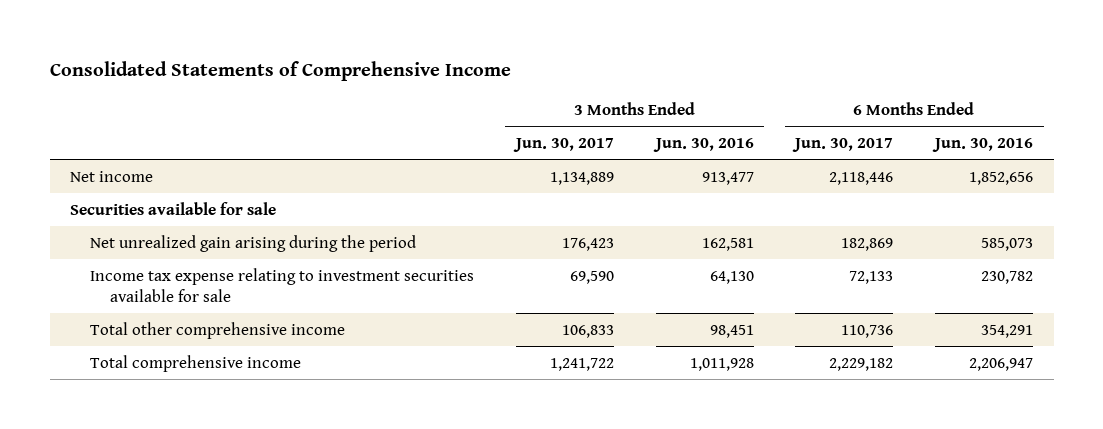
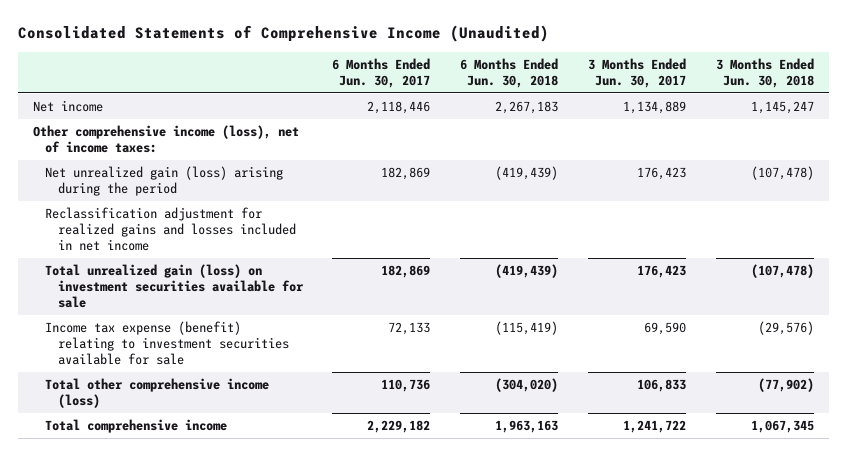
[49,60,511,81] Consolidated Statements of Comprehensive Income -> [18,25,550,43] Consolidated Statements of Comprehensive Income (Unaudited)
[652,137,754,152] Jun. 30, 2016 -> none
[932,137,1034,152] Jun. 30, 2016 -> none
none -> [460,57,559,88] 6 Months Ended Jun. 30, 2018
none -> [715,57,814,88] 3 Months Ended Jun. 30, 2018
[70,201,277,215] Securities available for sale -> none
none -> [33,125,300,154] Other comprehensive income (loss), net of income taxes:
[90,234,417,252] Net unrealized gain arising during the period -> [45,166,284,197] Net unrealized gain (loss) arising during the period
none -> [45,207,296,252] Reclassification adjustment for realized gains and losses included in net income
none -> [45,264,304,309] Total unrealized gain (loss) on investment securities available for sale
[90,267,475,302] Income tax expense relating to investment securities available for sale -> [45,321,289,366] Income tax expense (benefit) relating to investment securities available for sale
[90,321,346,339] Total other comprehensive income -> [45,378,270,409] Total other comprehensive income (loss)

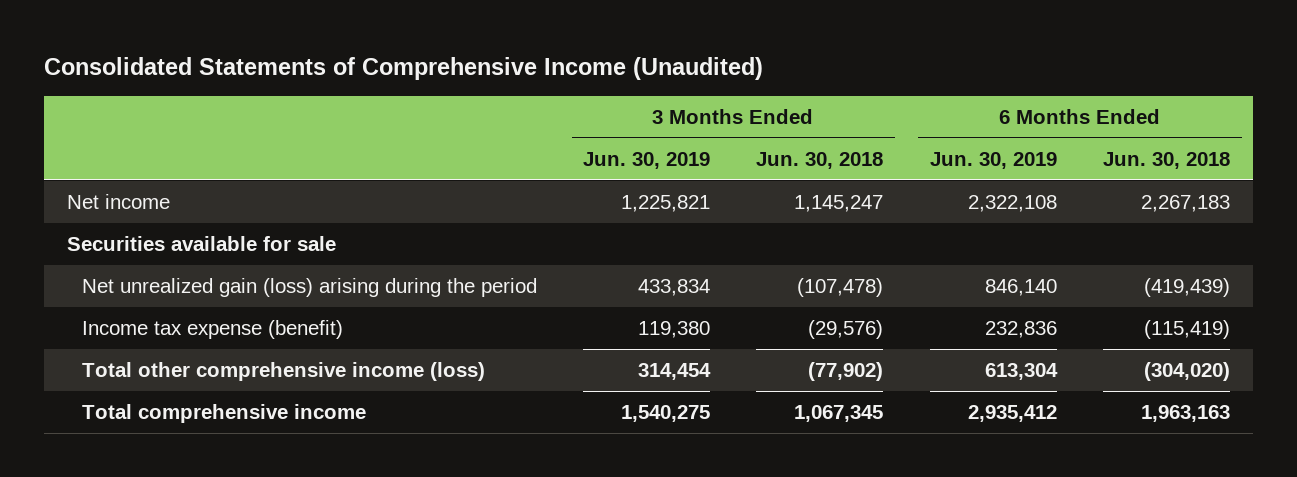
[332,57,431,88] 6 Months Ended Jun. 30, 2017 -> none
[587,57,686,88] 3 Months Ended Jun. 30, 2017 -> none
none -> [583,151,711,169] Jun. 30, 2019
none -> [929,151,1057,169] Jun. 30, 2019
[33,125,300,154] Other comprehensive income (loss), net of income taxes: -> none
none -> [66,236,336,252] Securities available for sale
[45,207,296,252] Reclassification adjustment for realized gains and losses included in net income -> none
[45,264,304,309] Total unrealized gain (loss) on investment securities available for sale -> none
[45,321,289,366] Income tax expense (benefit) relating to investment securities available for sale -> [81,320,343,340] Income tax expense (benefit)

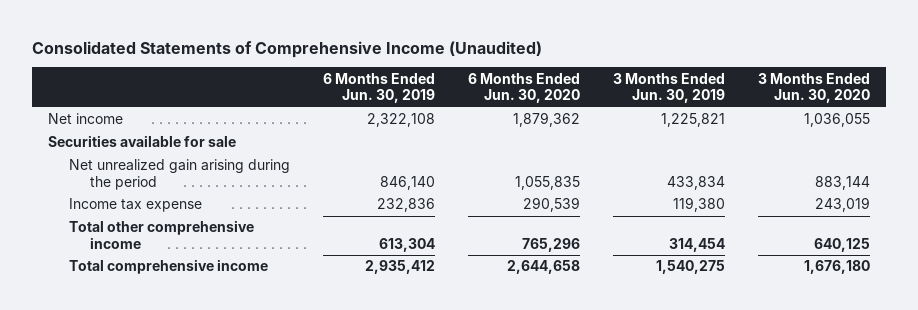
[756,151,884,169] Jun. 30, 2018 -> none
[1102,151,1230,169] Jun. 30, 2018 -> none
none -> [468,72,581,104] 6 Months Ended Jun. 30, 2020
none -> [757,72,870,104] 3 Months Ended Jun. 30, 2020
[81,278,537,298] Net unrealized gain (loss) arising during the period -> [69,159,291,190] Net unrealized gain arising during the period
[81,320,343,340] Income tax expense (benefit) -> [69,198,203,213] Income tax expense
[81,362,485,382] Total other comprehensive income (loss) -> [69,220,255,249] Total other comprehensive income

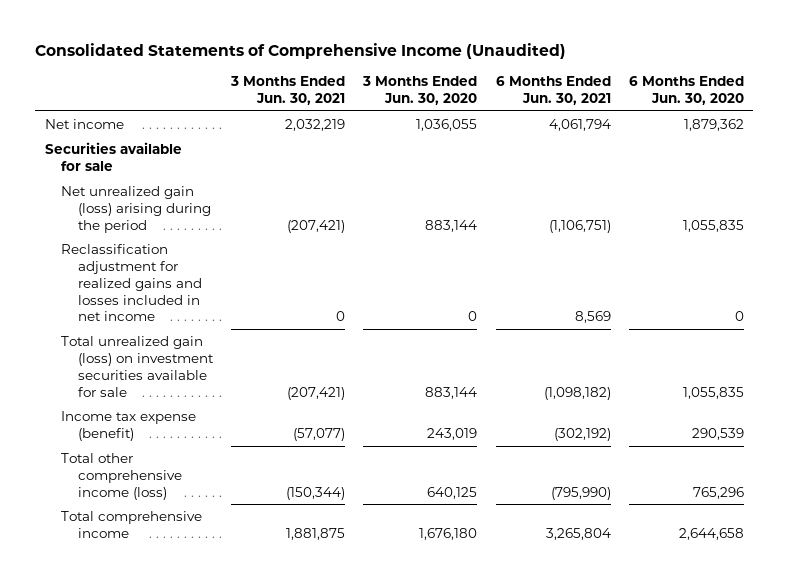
[323,72,436,104] 6 Months Ended Jun. 30, 2019 -> none
[612,72,725,104] 3 Months Ended Jun. 30, 2019 -> none
none -> [229,76,345,106] 3 Months Ended Jun. 30, 2021
none -> [495,76,611,106] 6 Months Ended Jun. 30, 2021
[69,159,291,190] Net unrealized gain arising during the period -> [61,186,211,233] Net unrealized gain (loss) arising during the period
none -> [61,244,202,322] Reclassification adjustment for realized gains and losses included in net income
none -> [61,336,214,397] Total unrealized gain (loss) on investment securities available for sale
[69,198,203,213] Income tax expense -> [61,411,197,441] Income tax expense (benefit)
[69,220,255,249] Total other comprehensive income -> [61,453,182,500] Total other comprehensive income (loss)

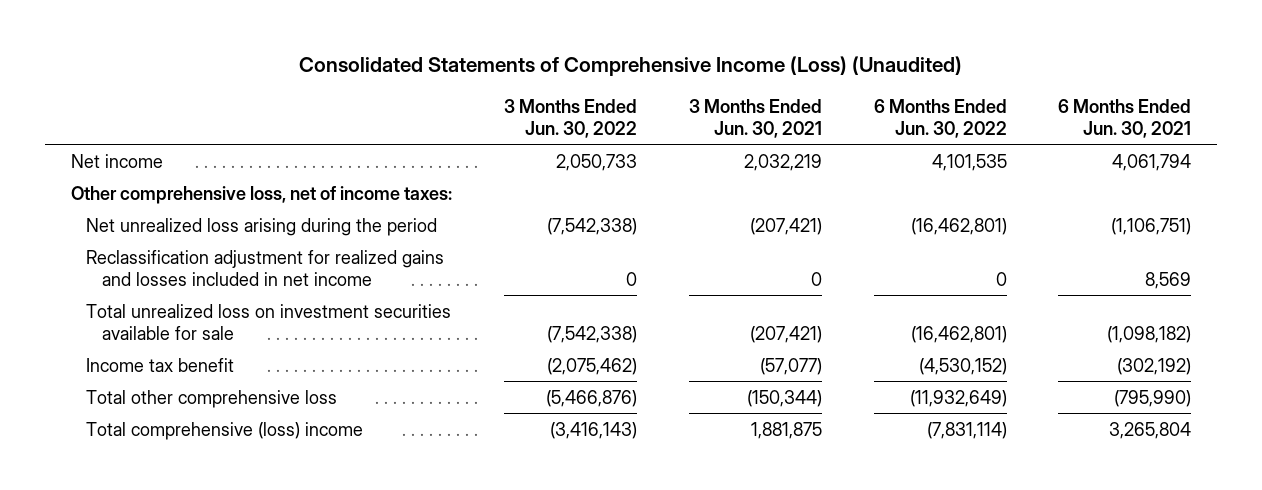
[35,42,567,59] Consolidated Statements of Comprehensive Income (Unaudited) -> [299,56,963,77] Consolidated Statements of Comprehensive Income (Loss) (Unaudited)
[362,76,478,106] 3 Months Ended Jun. 30, 2020 -> none
[629,76,745,106] 6 Months Ended Jun. 30, 2020 -> none
none -> [503,98,637,138] 3 Months Ended Jun. 30, 2022
none -> [873,98,1007,138] 6 Months Ended Jun. 30, 2022
[44,142,182,171] Securities available for sale -> none
none -> [70,185,452,204] Other comprehensive loss, net of income taxes:
[61,186,211,233] Net unrealized gain (loss) arising during the period -> [86,217,438,236] Net unrealized loss arising during the period
[61,336,214,397] Total unrealized gain (loss) on investment securities available for sale -> [86,303,452,340] Total unrealized loss on investment securities available for sale
[61,411,197,441] Income tax expense (benefit) -> [86,357,235,372] Income tax benefit
[61,453,182,500] Total other comprehensive income (loss) -> [86,389,338,408] Total other comprehensive loss
[61,511,203,538] Total comprehensive income -> [86,421,364,440] Total comprehensive (loss) income

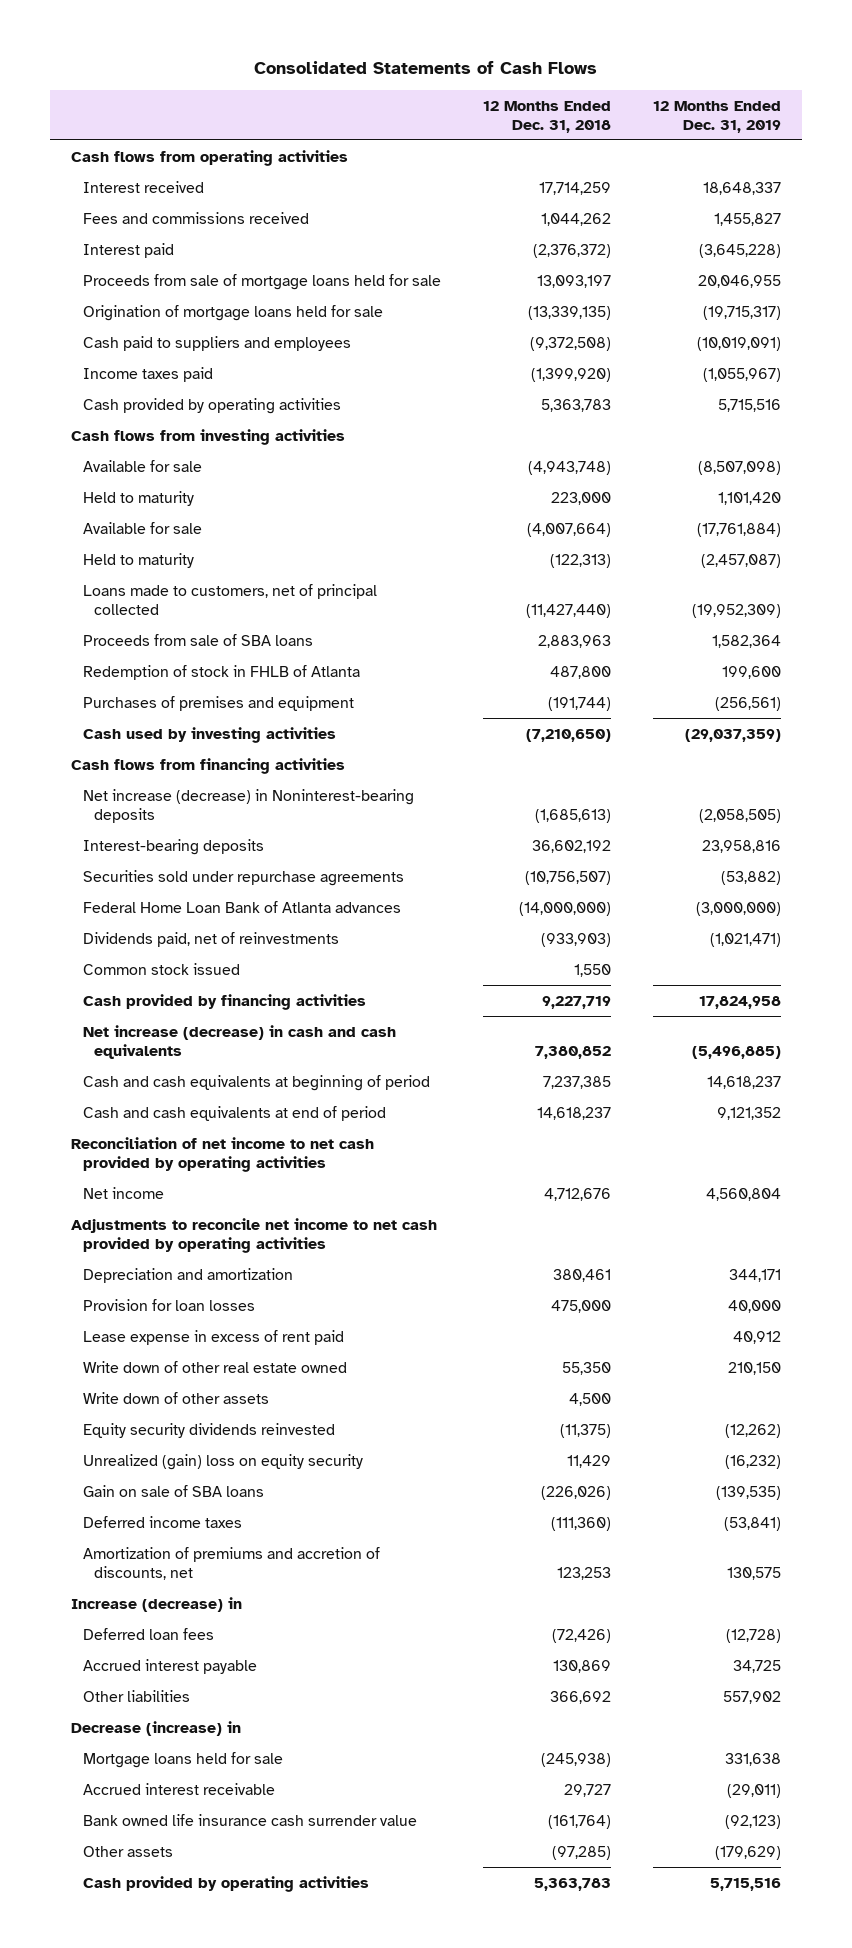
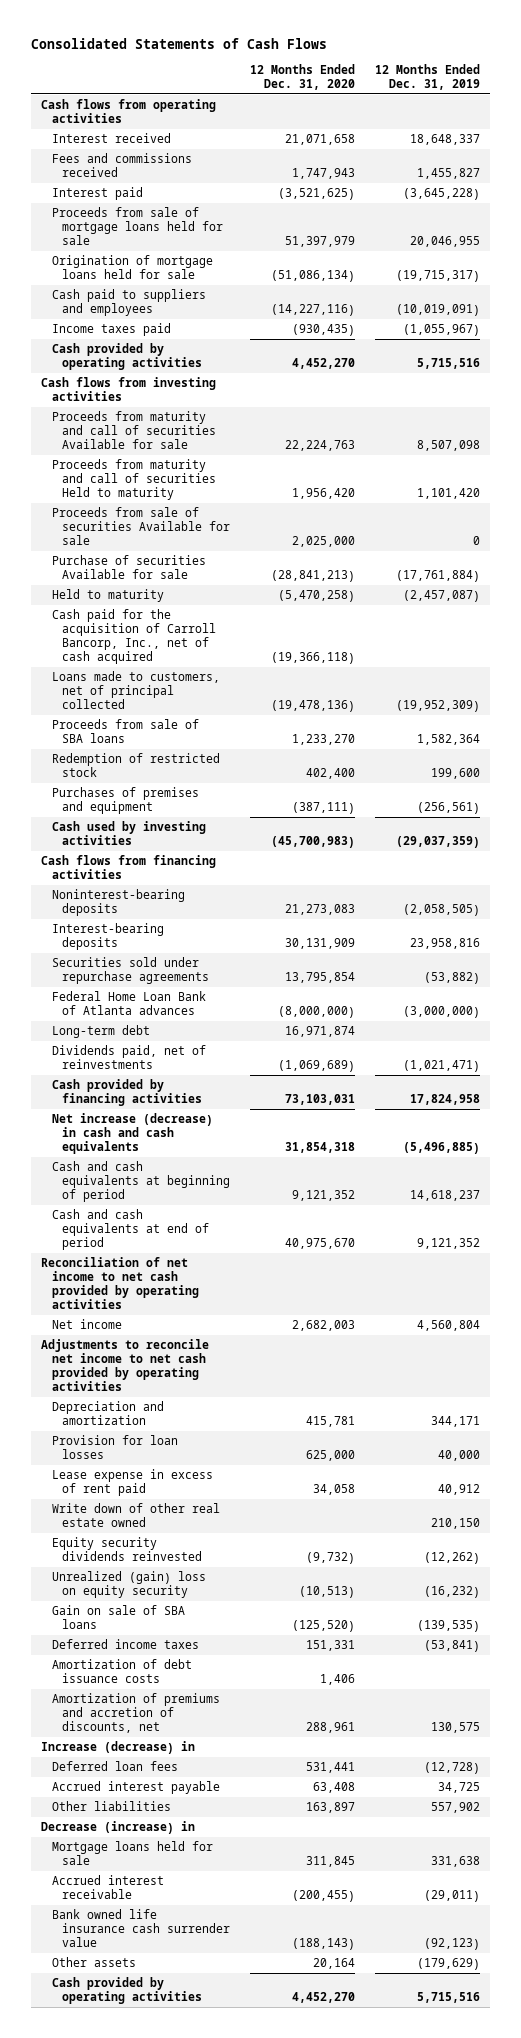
[482,100,611,133] 12 Months Ended Dec. 31, 2018 -> none
none -> [249,64,355,91] 12 Months Ended Dec. 31, 2020
[82,459,202,472] Available for sale -> [51,410,217,449] Proceeds from maturity and call of securities Available for sale
[697,460,781,475] (8,507,098) -> [416,439,480,451] 8,507,098
[82,490,194,506] Held to maturity -> [51,458,217,500] Proceeds from maturity and call of securities Held to maturity
none -> [51,506,231,545] Proceeds from sale of securities Available for sale
[82,521,202,534] Available for sale -> [51,554,206,579] Purchase of securities Available for sale
none -> [51,608,217,664] Cash paid for the acquisition of Carroll Bancorp, Inc., net of cash acquired
[82,664,360,680] Redemption of stock in FHLB of Atlanta -> [51,752,220,777] Redemption of restricted stock
[82,788,414,823] Net increase (decrease) in Noninterest-bearing deposits -> [51,888,185,916] Noninterest-bearing deposits
none -> [51,1024,150,1038] Long-term debt
[82,962,240,975] Common stock issued -> none
[82,1391,269,1404] Write down of other assets -> none
none -> [51,1658,192,1683] Amortization of debt issuance costs

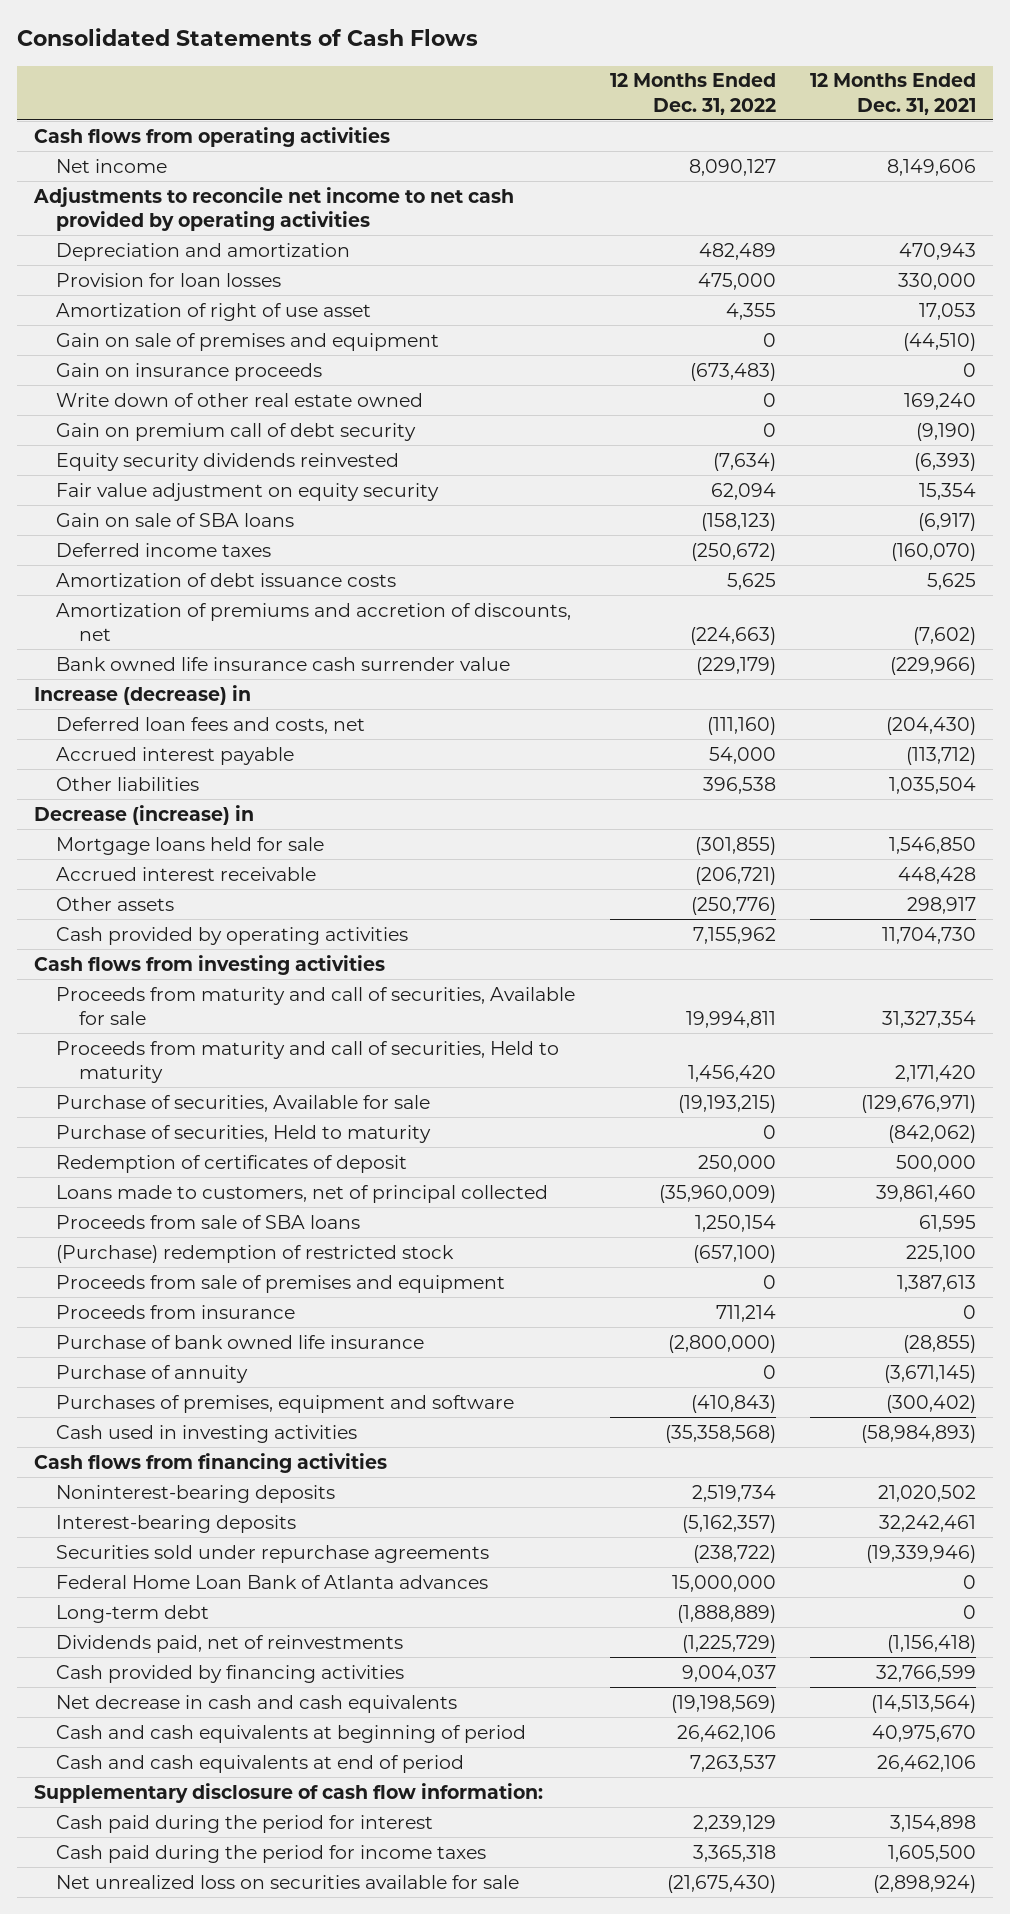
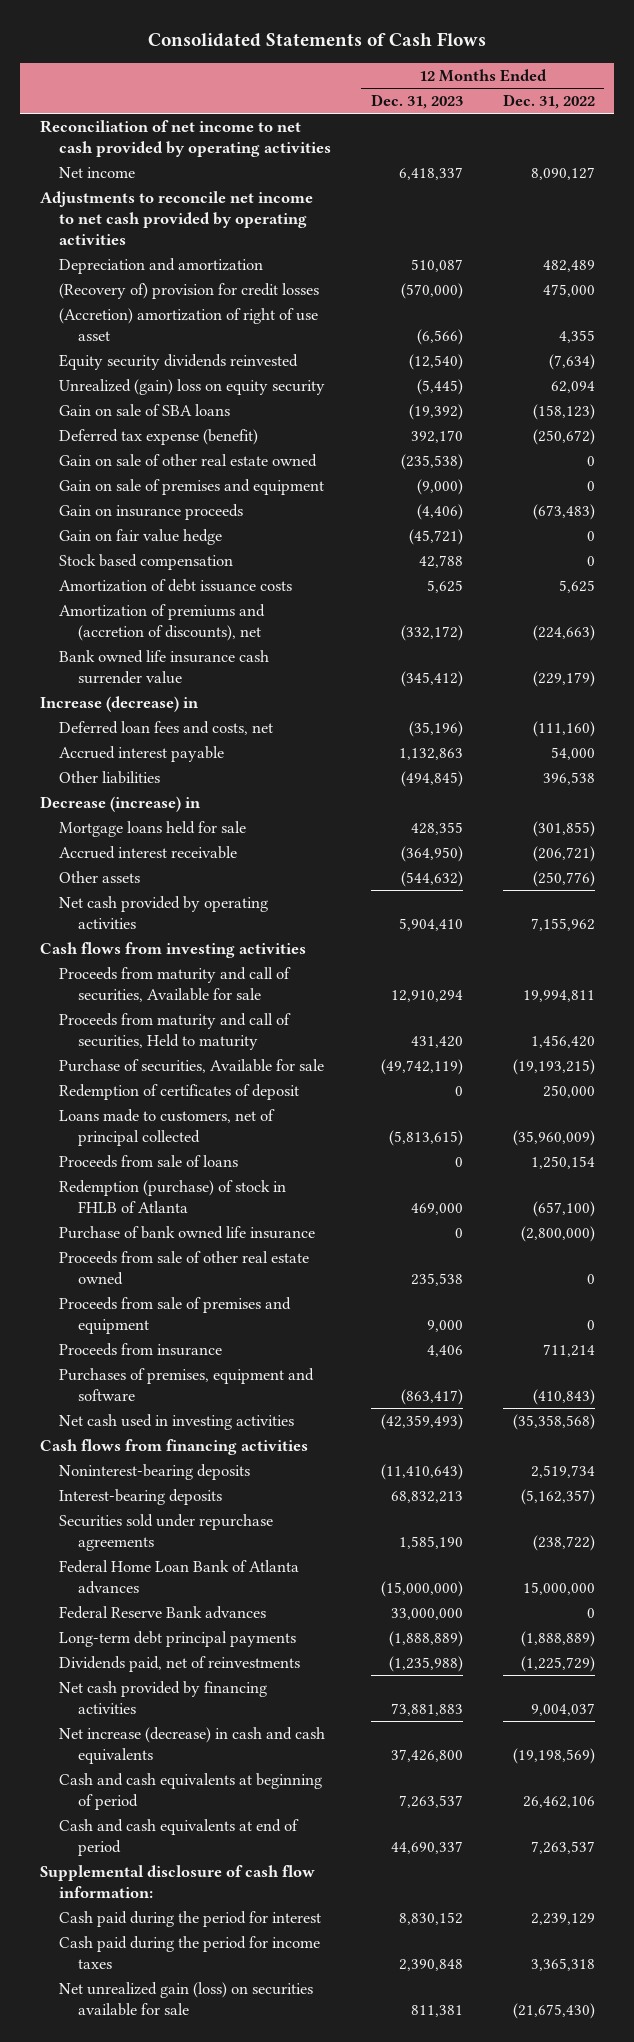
[810,73,977,115] 12 Months Ended Dec. 31, 2021 -> none
none -> [370,94,463,110] Dec. 31, 2023
[33,126,390,147] Cash flows from operating activities -> [39,120,331,158] Reconciliation of net income to net cash provided by operating activities
[56,392,424,407] Write down of other real estate owned -> none
[56,422,417,441] Gain on premium call of debt security -> none
[56,272,282,287] Provision for loan losses -> [58,283,319,300] (Recovery of) provision for credit losses
[56,302,372,321] Amortization of right of use asset -> [58,308,318,342] (Accretion) amortization of right of use asset
[56,482,440,501] Fair value adjustment on equity security -> [58,379,325,396] Unrealized (gain) loss on equity security
[56,542,272,557] Deferred income taxes -> [58,429,258,446] Deferred tax expense (benefit)
none -> [58,454,317,468] Gain on sale of other real estate owned
[56,332,440,351] Gain on sale of premises and equipment -> [58,479,324,496] Gain on sale of premises and equipment
[56,362,323,381] Gain on insurance proceeds -> [58,504,243,521] Gain on insurance proceeds
none -> [58,529,222,546] Gain on fair value hedge
none -> [58,554,233,571] Stock based compensation
[56,602,572,642] Amortization of premiums and accretion of discounts, net -> [58,604,265,642] Amortization of premiums and (accretion of discounts), net
[56,926,409,945] Cash provided by operating activities -> [58,896,268,930] Net cash provided by operating activities
[56,1124,432,1143] Purchase of securities, Held to maturity -> none
[56,1214,361,1229] Proceeds from sale of SBA loans -> [58,1155,238,1169] Proceeds from sale of loans
[56,1244,455,1263] (Purchase) redemption of restricted stock -> [58,1180,286,1214] Redemption (purchase) of stock in FHLB of Atlanta
[56,1334,425,1349] Purchase of bank owned life insurance -> [58,1226,315,1240] Purchase of bank owned life insurance
none -> [58,1251,309,1286] Proceeds from sale of other real estate owned
[56,1364,249,1383] Purchase of annuity -> none
[56,1424,358,1443] Cash used in investing activities -> [58,1414,294,1431] Net cash used in investing activities
none -> [58,1606,266,1620] Federal Reserve Bank advances
[56,1604,210,1623] Long-term debt -> [58,1631,296,1648] Long-term debt principal payments
[56,1664,405,1683] Cash provided by financing activities -> [58,1681,267,1715] Net cash provided by financing activities
[56,1694,458,1713] Net decrease in cash and cash equivalents -> [58,1727,325,1765] Net increase (decrease) in cash and cash equivalents
[33,1782,543,1803] Supplementary disclosure of cash flow information: -> [39,1865,315,1899] Supplemental disclosure of cash flow information:
[56,1874,520,1889] Net unrealized loss on securities available for sale -> [58,1982,313,2017] Net unrealized gain (loss) on securities available for sale

